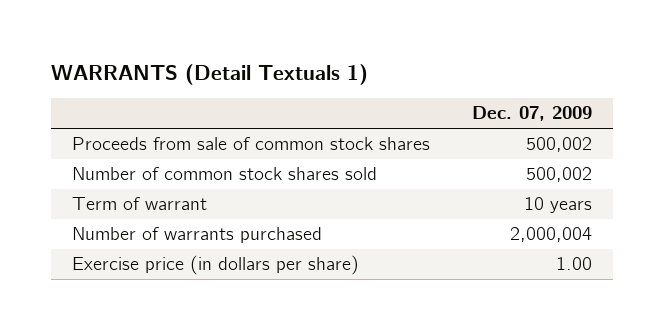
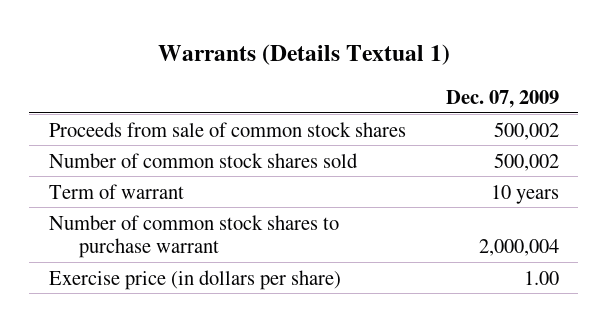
[51,63,369,85] WARRANTS (Detail Textuals 1) -> [157,43,450,65] Warrants (Details Textual 1)
[72,227,323,244] Number of warrants purchased -> [48,214,339,259] Number of common stock shares to purchase warrant

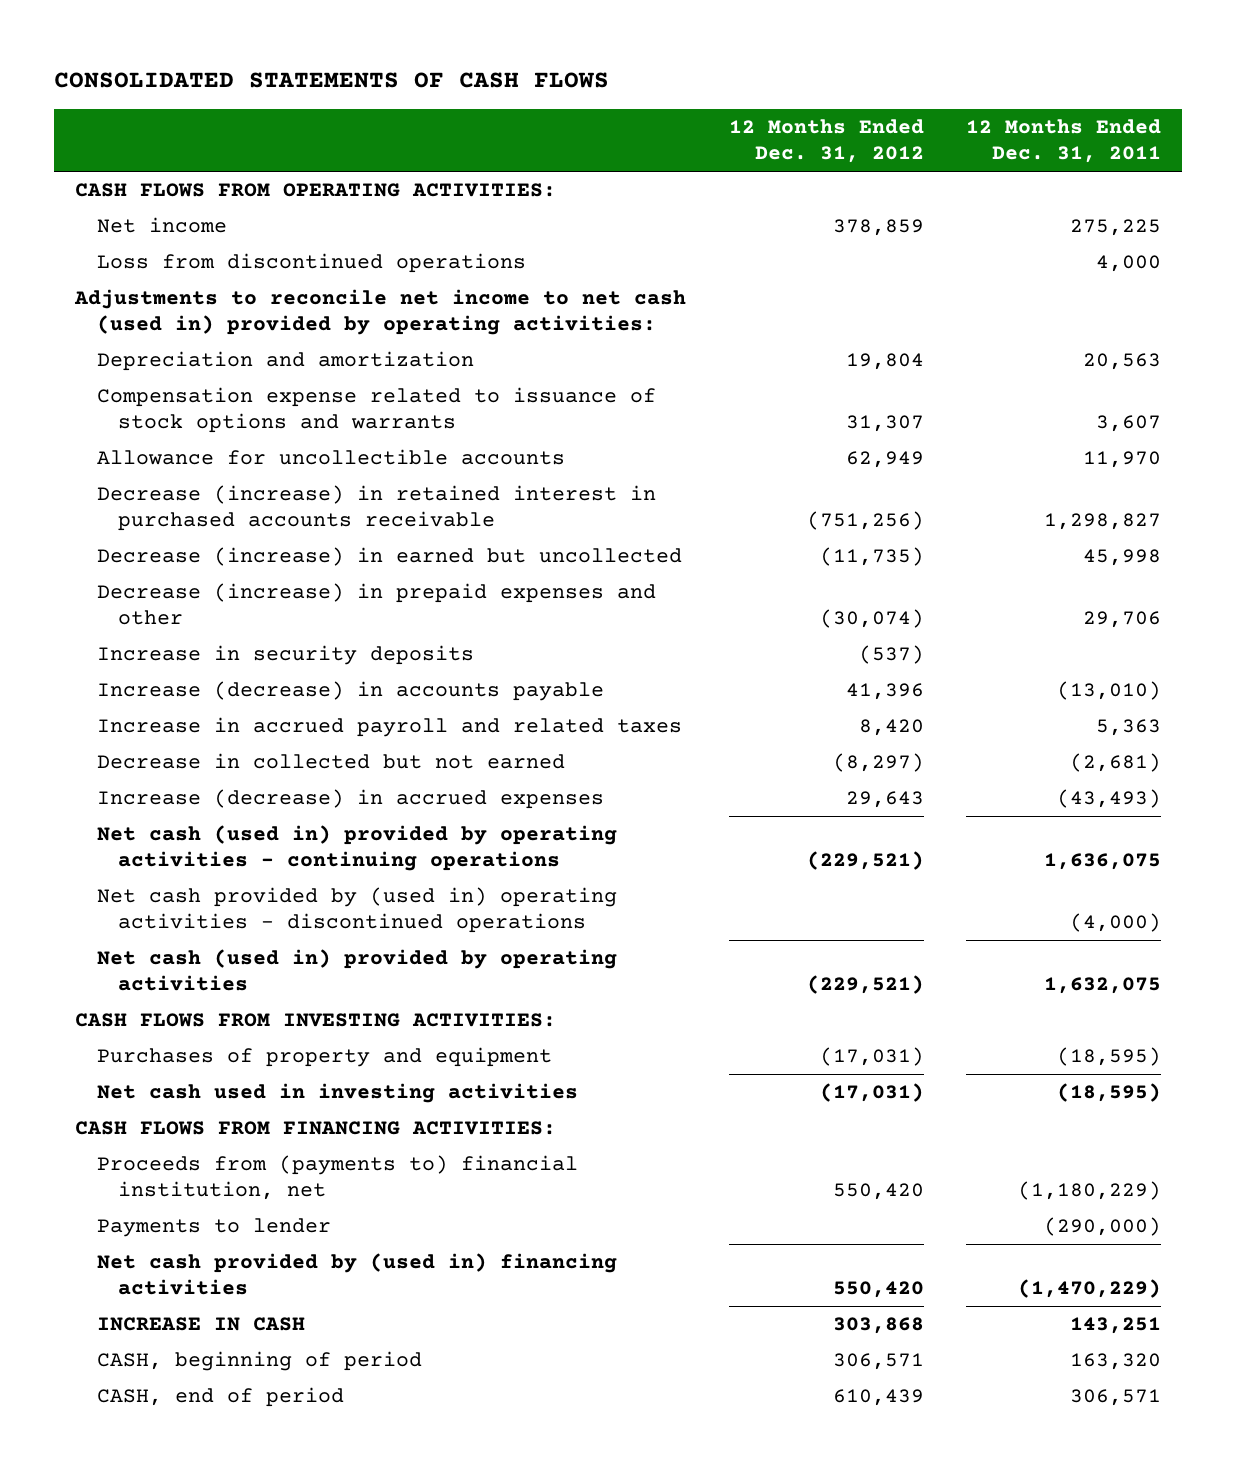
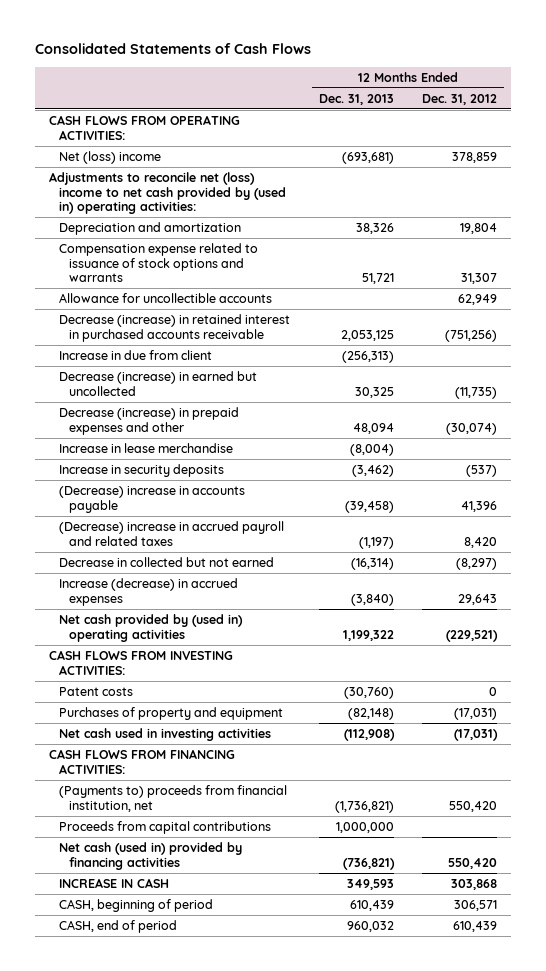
[54,72,610,89] CONSOLIDATED STATEMENTS OF CASH FLOWS -> [35,43,312,55] Consolidated Statements of Cash Flows
[965,119,1161,164] 12 Months Ended Dec. 31, 2011 -> none
none -> [318,93,394,105] Dec. 31, 2013
[96,253,526,274] Loss from discontinued operations -> none
[96,217,227,234] Net income -> [59,150,162,164] Net (loss) income
[74,289,687,336] Adjustments to reconcile net income to net cash (used in) provided by operating activities: -> [49,171,287,215] Adjustments to reconcile net (loss) income to net cash provided by (used in) operating activities:
none -> [59,349,213,360] Increase in due from client
none -> [59,442,234,453] Increase in lease merchandise
[96,681,604,702] Increase (decrease) in accounts payable -> [59,485,246,513] (Decrease) increase in accounts payable
[96,717,682,738] Increase in accrued payroll and related taxes -> [59,520,285,546] (Decrease) increase in accrued payroll and related taxes
[96,825,617,872] Net cash (used in) provided by operating activities - continuing operations -> none
[96,887,617,934] Net cash provided by (used in) operating activities - discontinued operations -> none
[96,949,617,992] Net cash (used in) provided by operating activities -> [59,613,244,642] Net cash provided by (used in) operating activities
none -> [59,686,134,696] Patent costs
[96,1218,331,1238] Payments to lender -> none
[96,1155,578,1201] Proceeds from (payments to) financial institution, net -> [59,784,288,812] (Payments to) proceeds from financial institution, net
none -> [59,820,272,834] Proceeds from capital contributions
[96,1253,617,1296] Net cash provided by (used in) financing activities -> [59,841,243,870] Net cash (used in) provided by financing activities

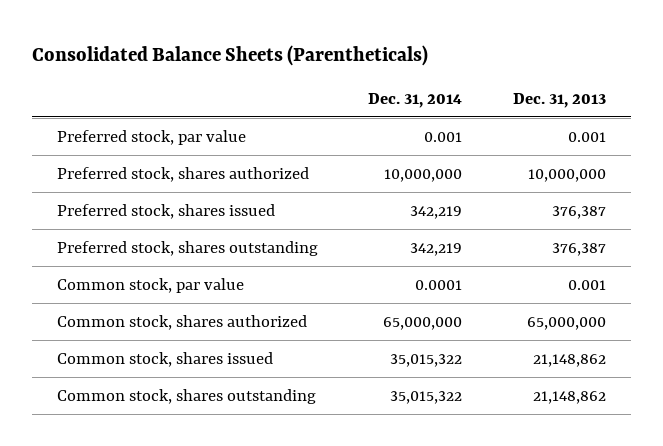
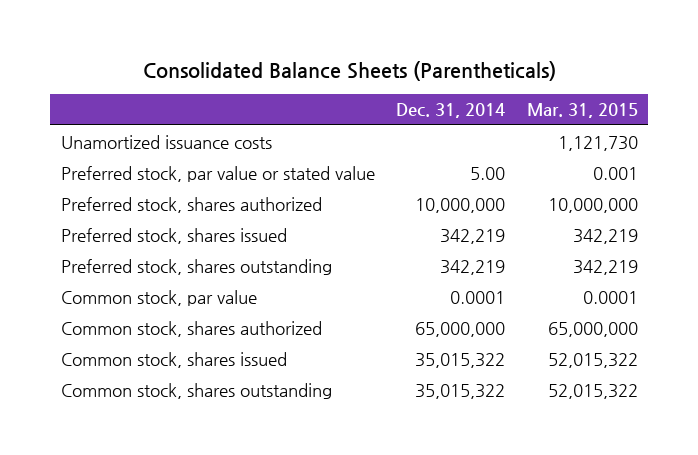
[512,92,606,108] Dec. 31, 2013 -> none
none -> [526,103,638,119] Mar. 31, 2015
none -> [60,134,272,149] Unamortized issuance costs
[57,129,247,145] Preferred stock, par value -> [60,165,375,182] Preferred stock, par value or stated value
[424,131,463,142] 0.001 -> [470,166,506,180] 5.00

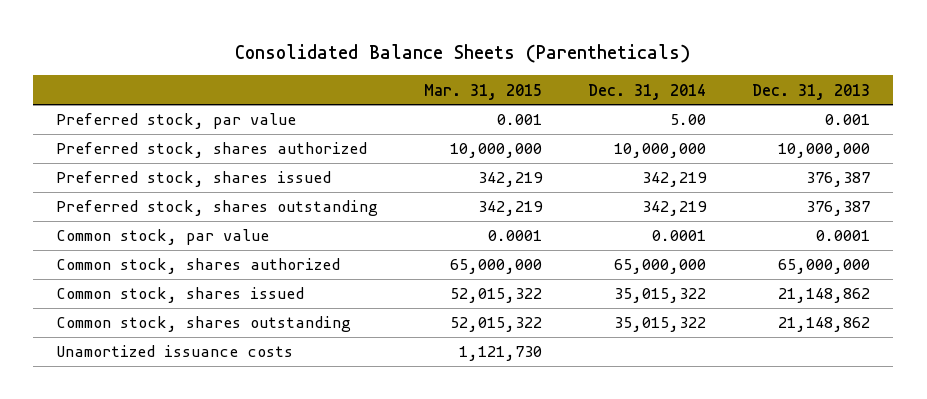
none -> [752,83,871,100] Dec. 31, 2013
[60,165,375,182] Preferred stock, par value or stated value -> [56,113,297,130] Preferred stock, par value
[60,134,272,149] Unamortized issuance costs -> [56,345,294,358] Unamortized issuance costs

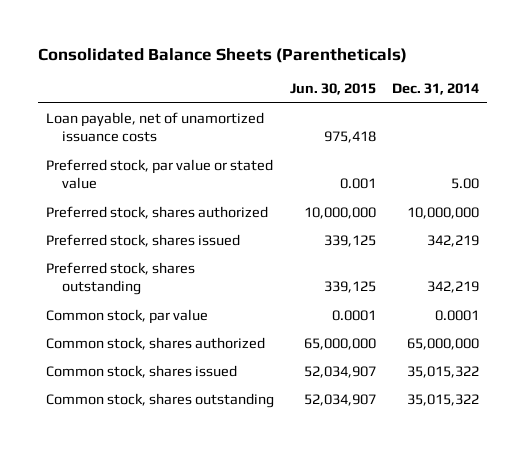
[424,83,543,100] Mar. 31, 2015 -> none
[752,83,871,100] Dec. 31, 2013 -> none
none -> [290,83,377,96] Jun. 30, 2015
none -> [45,111,264,143] Loan payable, net of unamortized issuance costs
[56,113,297,130] Preferred stock, par value -> [45,158,273,190] Preferred stock, par value or stated value
[56,345,294,358] Unamortized issuance costs -> none

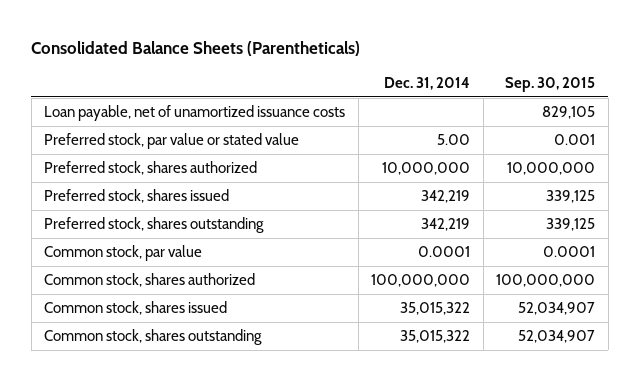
[290,83,377,96] Jun. 30, 2015 -> none
none -> [505,76,596,92] Sep. 30, 2015
[407,337,480,350] 65,000,000 -> [371,273,471,287] 100,000,000

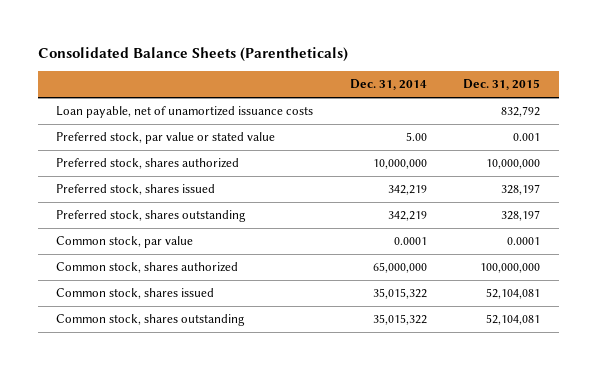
[505,76,596,92] Sep. 30, 2015 -> none
none -> [463,79,541,91] Dec. 31, 2015
[371,273,471,287] 100,000,000 -> [372,262,427,274] 65,000,000

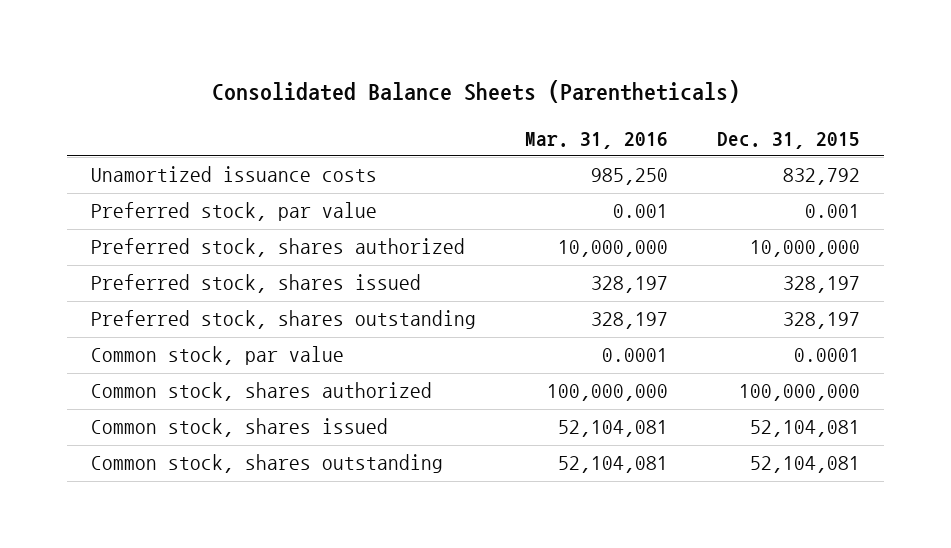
[349,79,427,91] Dec. 31, 2014 -> none
none -> [525,131,669,149] Mar. 31, 2016
[56,106,314,119] Loan payable, net of unamortized issuance costs -> [91,166,378,183] Unamortized issuance costs
[56,132,276,145] Preferred stock, par value or stated value -> [91,202,378,222] Preferred stock, par value

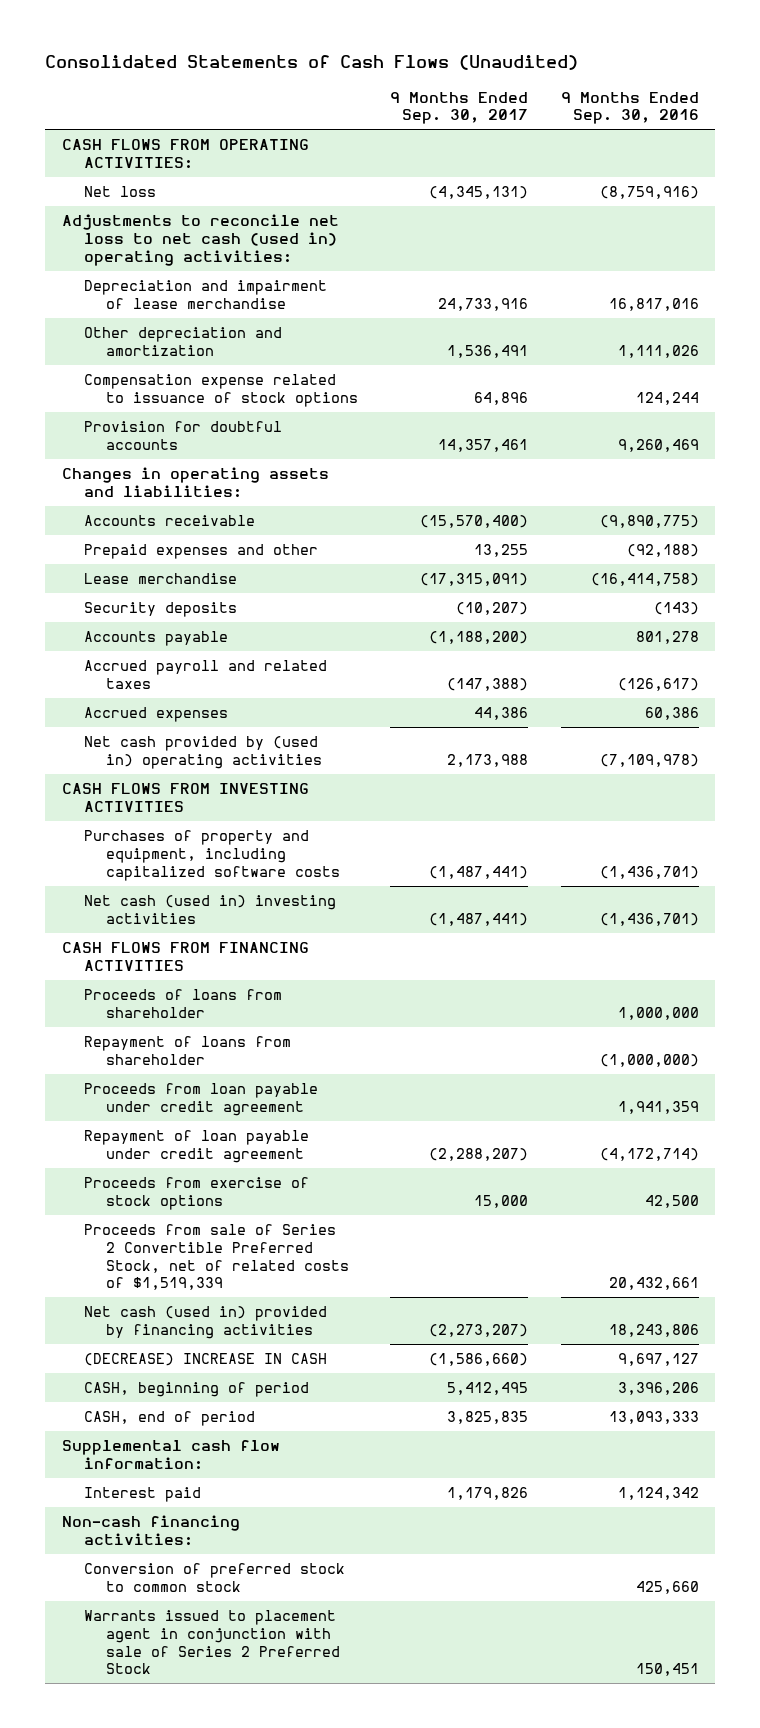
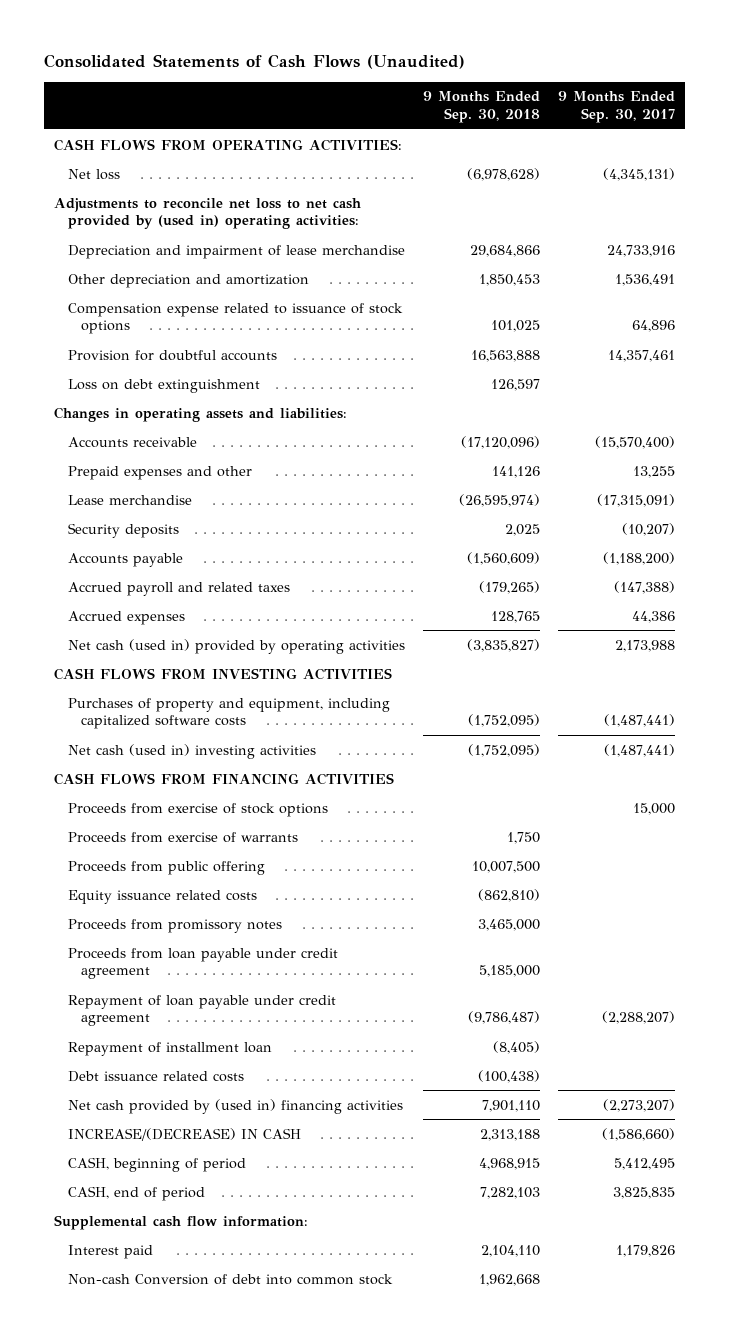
[560,91,699,125] 9 Months Ended Sep. 30, 2016 -> none
none -> [422,91,540,124] 9 Months Ended Sep. 30, 2018
[61,214,339,266] Adjustments to reconcile net loss to net cash (used in) operating activities: -> [53,197,361,230] Adjustments to reconcile net loss to net cash provided by (used in) operating activities:
none -> [67,378,260,393] Loss on debt extinguishment
[83,736,323,769] Net cash provided by (used in) operating activities -> [67,638,405,654] Net cash (used in) provided by operating activities
[83,989,282,1018] Proceeds of loans from shareholder -> none
[83,1036,291,1065] Repayment of loans from shareholder -> none
[83,1177,309,1210] Proceeds from exercise of stock options -> [67,802,328,817] Proceeds from exercise of stock options
none -> [67,831,298,843] Proceeds from exercise of warrants
none -> [67,860,265,875] Proceeds from public offering
none -> [67,889,257,904] Equity issuance related costs
none -> [67,918,282,933] Proceeds from promissory notes
[83,1224,350,1291] Proceeds from sale of Series 2 Convertible Preferred Stock, net of related costs of $1,519,339 -> none
none -> [67,1041,272,1056] Repayment of installment loan
none -> [67,1070,244,1082] Debt issuance related costs
[83,1306,327,1339] Net cash (used in) provided by financing activities -> [67,1098,403,1114] Net cash provided by (used in) financing activities
[83,1353,327,1367] (DECREASE) INCREASE IN CASH -> [67,1127,301,1141] INCREASE/(DECREASE) IN CASH
[61,1515,240,1546] Non-cash financing activities: -> none
[83,1563,345,1592] Conversion of preferred stock to common stock -> none
[83,1610,341,1675] Warrants issued to placement agent in conjunction with sale of Series 2 Preferred Stock -> none
none -> [67,1273,393,1285] Non-cash Conversion of debt into common stock

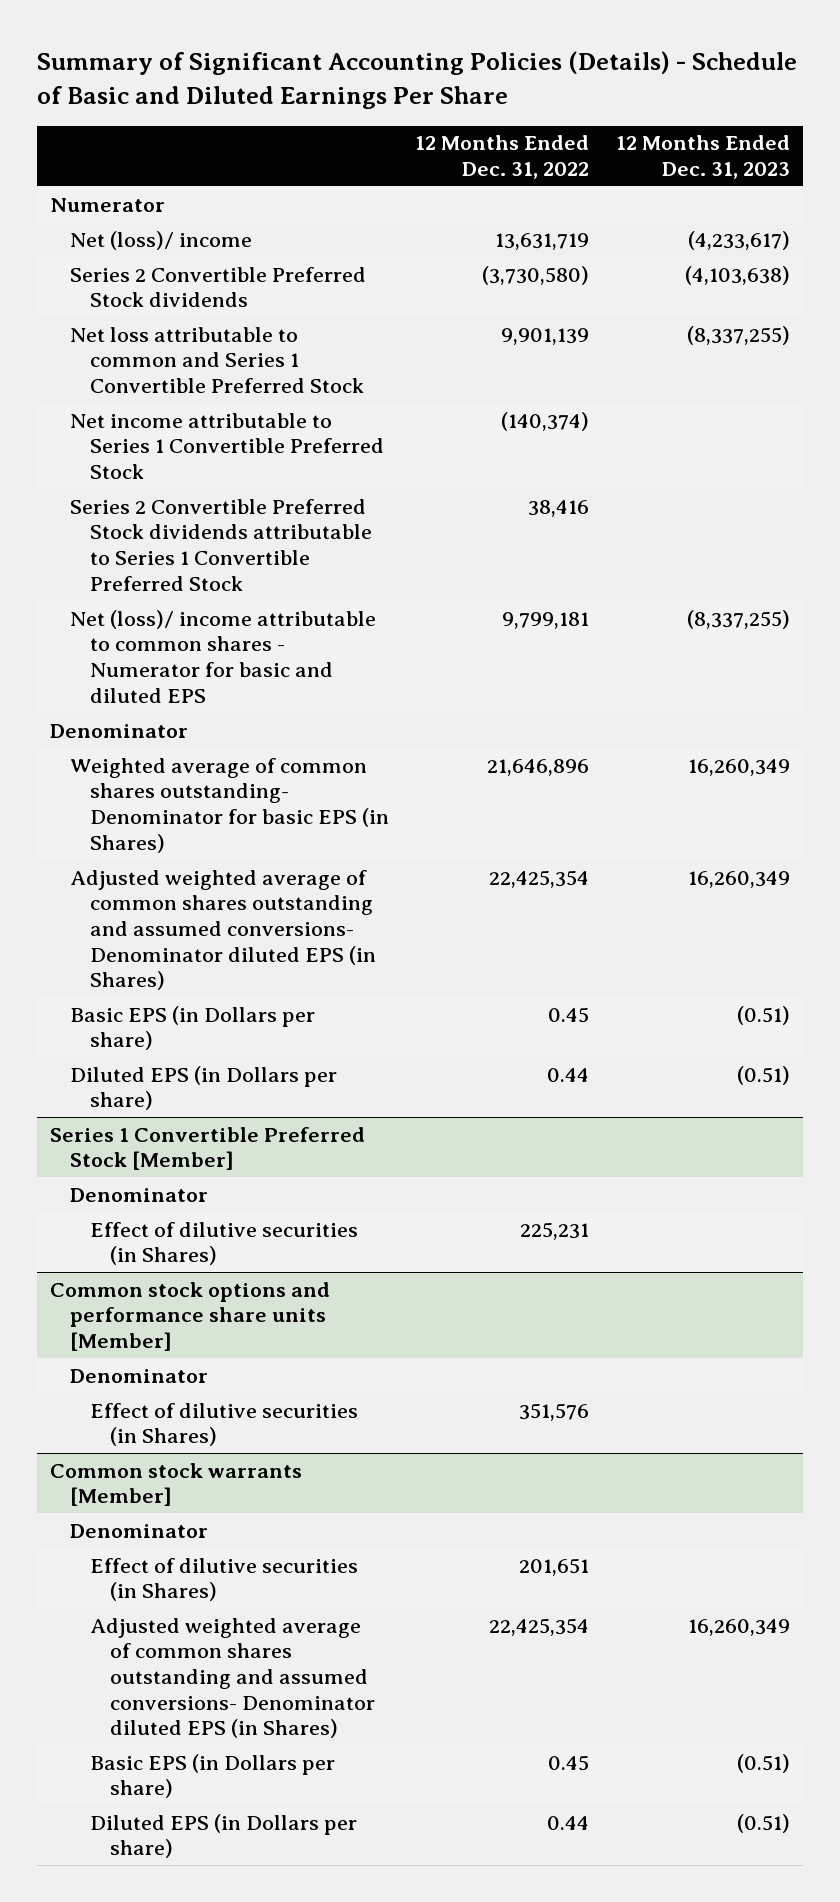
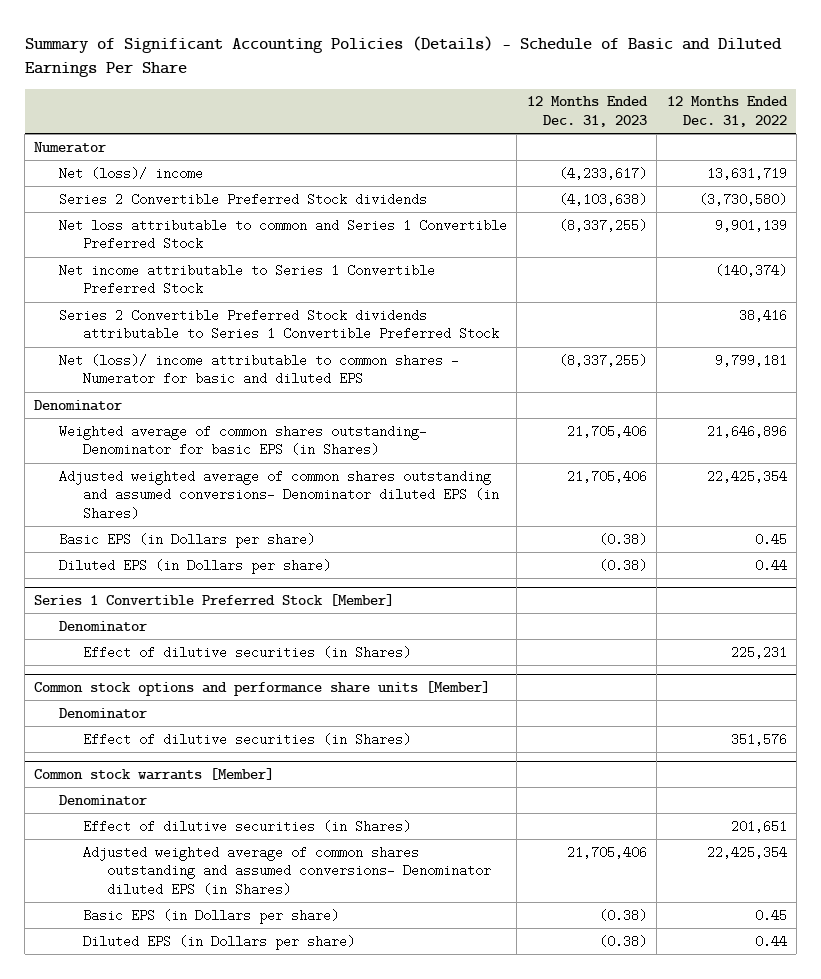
[687,758,790,776] 16,260,349 -> [566,424,647,438] 21,705,406
[687,870,790,888] 16,260,349 -> [566,469,647,483] 21,705,406
[736,1005,790,1025] (0.51) -> [598,532,647,546] (0.38)
[736,1065,790,1085] (0.51) -> [598,558,647,572] (0.38)
[687,1618,790,1636] 16,260,349 -> [566,845,647,859] 21,705,406
[736,1753,790,1773] (0.51) -> [598,908,647,922] (0.38)
[736,1813,790,1833] (0.51) -> [598,934,647,948] (0.38)

